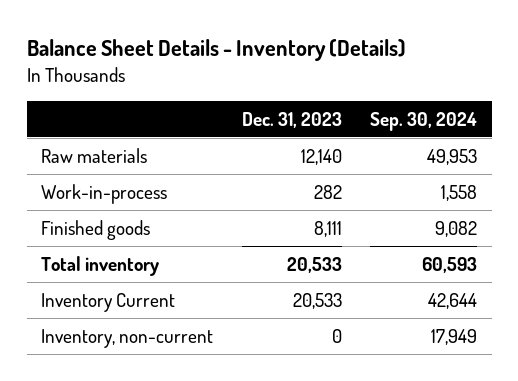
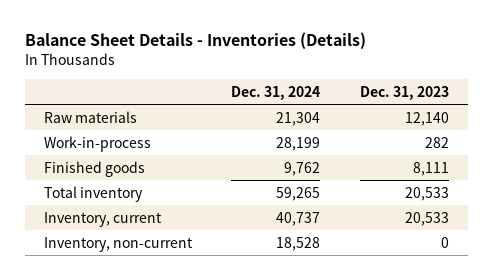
[26,39,406,62] Balance Sheet Details - Inventory (Details) -> [24,32,366,50] Balance Sheet Details - Inventories (Details)
[370,111,478,131] Sep. 30, 2024 -> none
none -> [231,85,321,100] Dec. 31, 2024
[40,292,175,312] Inventory Current -> [44,211,163,227] Inventory, current

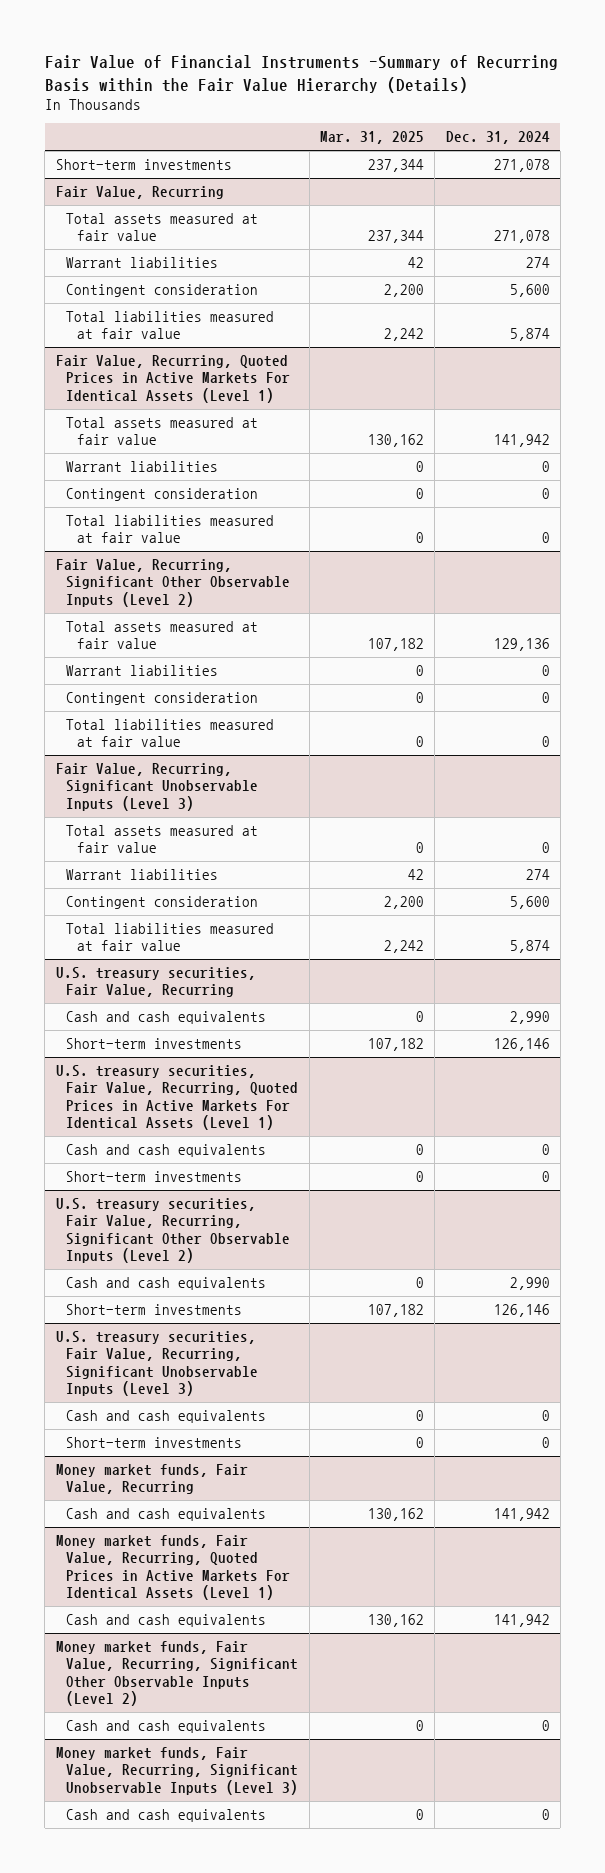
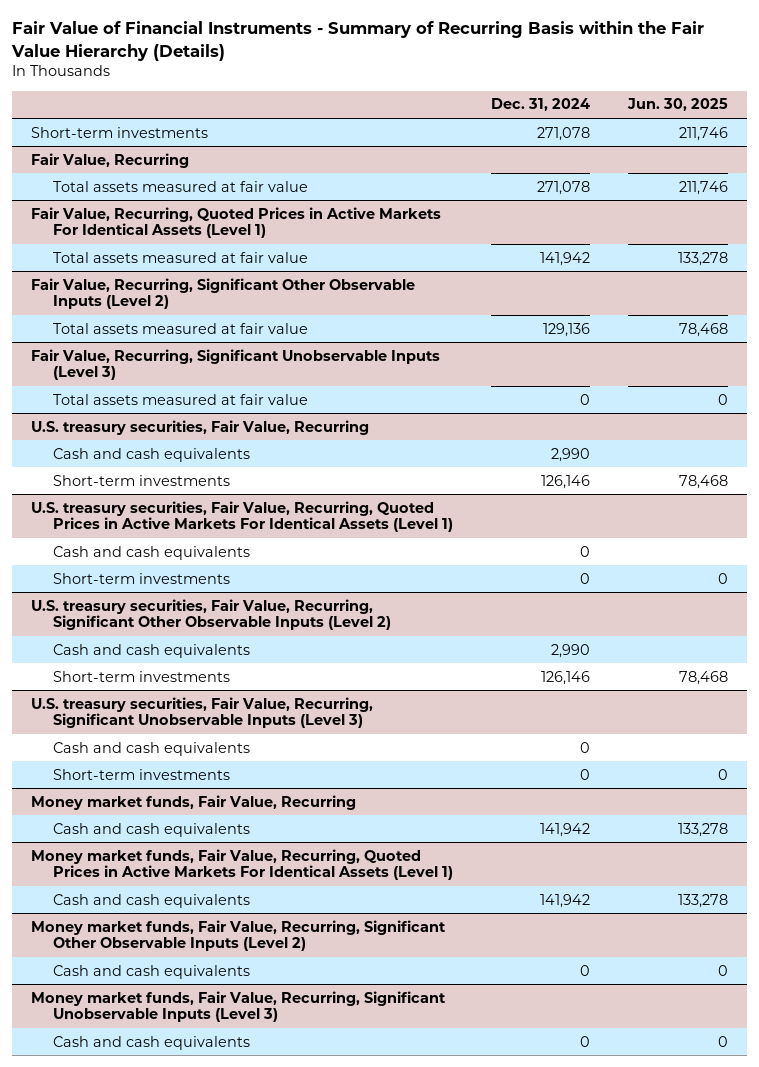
[44,55,558,93] Fair Value of Financial Instruments -Summary of Recurring Basis within the Fair Value Hierarchy (Details) -> [11,21,705,61] Fair Value of Financial Instruments - Summary of Recurring Basis within the Fair Value Hierarchy (Details)
[319,131,424,145] Mar. 31, 2025 -> none
none -> [627,98,729,112] Jun. 30, 2025
[66,256,219,268] Warrant liabilities -> none
[66,283,259,297] Contingent consideration -> none
[66,310,275,340] Total liabilities measured at fair value -> none
[66,460,219,472] Warrant liabilities -> none
[66,487,259,501] Contingent consideration -> none
[66,514,275,544] Total liabilities measured at fair value -> none
[66,664,219,676] Warrant liabilities -> none
[66,691,259,705] Contingent consideration -> none
[66,718,275,748] Total liabilities measured at fair value -> none
[66,868,219,880] Warrant liabilities -> none
[66,895,259,909] Contingent consideration -> none
[66,922,275,952] Total liabilities measured at fair value -> none

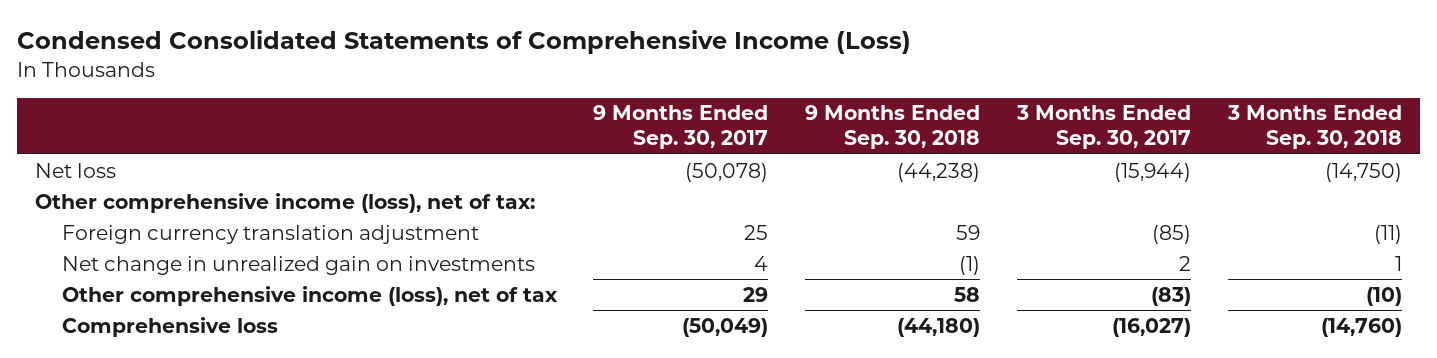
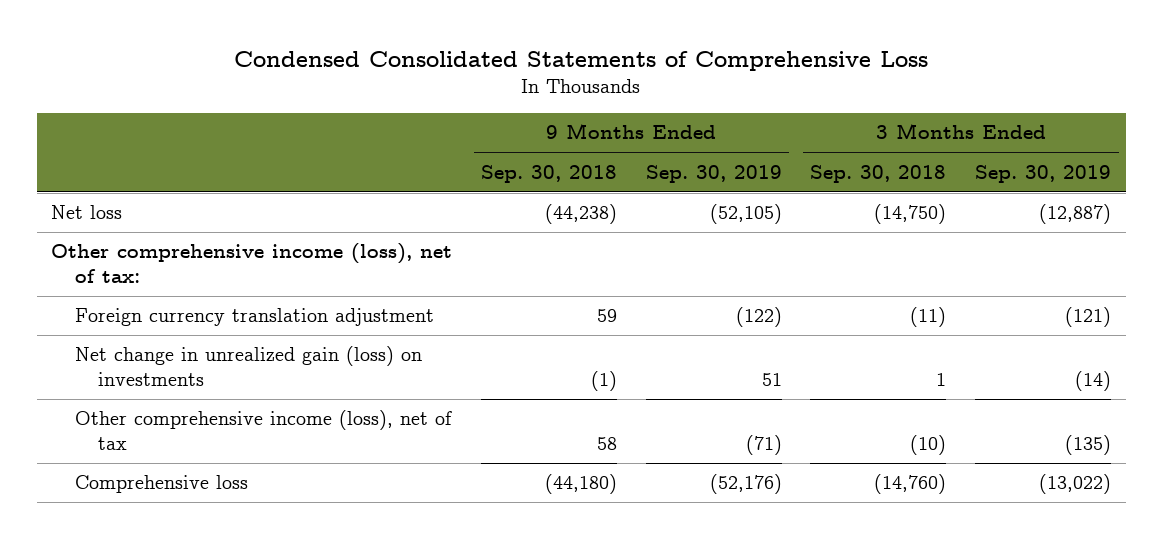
[16,29,911,54] Condensed Consolidated Statements of Comprehensive Income (Loss) -> [234,51,929,72] Condensed Consolidated Statements of Comprehensive Loss
[593,105,769,150] 9 Months Ended Sep. 30, 2017 -> none
[1016,105,1192,150] 3 Months Ended Sep. 30, 2017 -> none
none -> [645,164,782,183] Sep. 30, 2019
none -> [975,164,1112,183] Sep. 30, 2019
[61,255,535,275] Net change in unrealized gain on investments -> [74,346,422,387] Net change in unrealized gain (loss) on investments

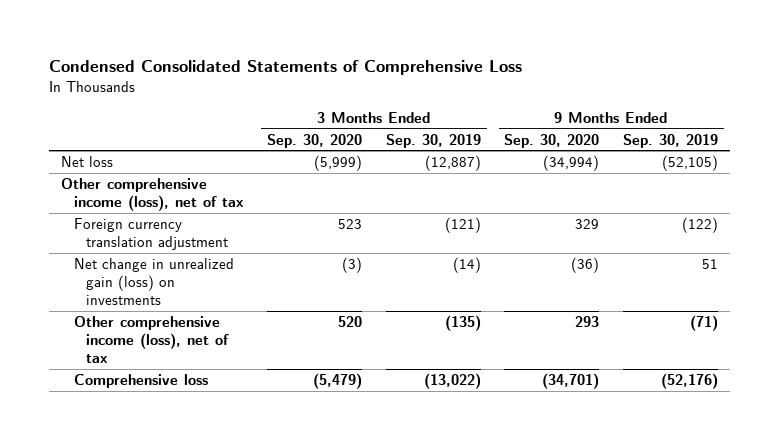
[480,164,617,183] Sep. 30, 2018 -> none
[810,164,947,183] Sep. 30, 2018 -> none
none -> [267,133,363,148] Sep. 30, 2020
none -> [504,133,600,148] Sep. 30, 2020
[51,243,453,284] Other comprehensive income (loss), net of tax: -> [61,178,244,211] Other comprehensive income (loss), net of tax

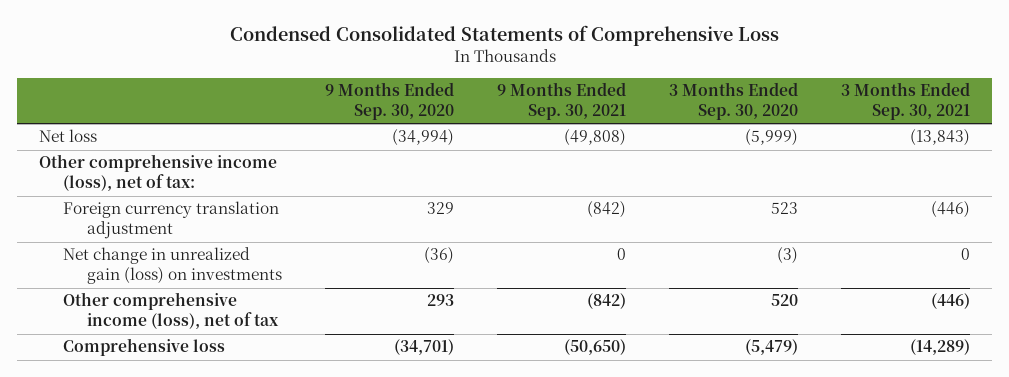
[385,133,481,148] Sep. 30, 2019 -> none
[623,133,719,148] Sep. 30, 2019 -> none
none -> [497,82,627,121] 9 Months Ended Sep. 30, 2021
none -> [841,82,971,121] 3 Months Ended Sep. 30, 2021
[61,178,244,211] Other comprehensive income (loss), net of tax -> [38,154,277,192] Other comprehensive income (loss), net of tax:

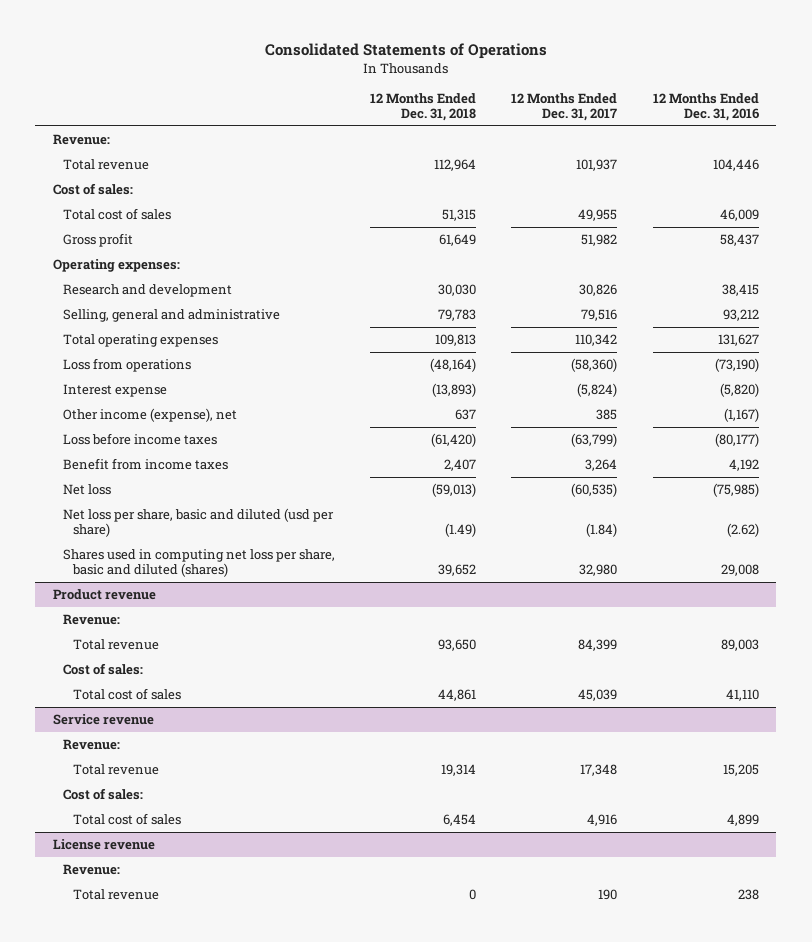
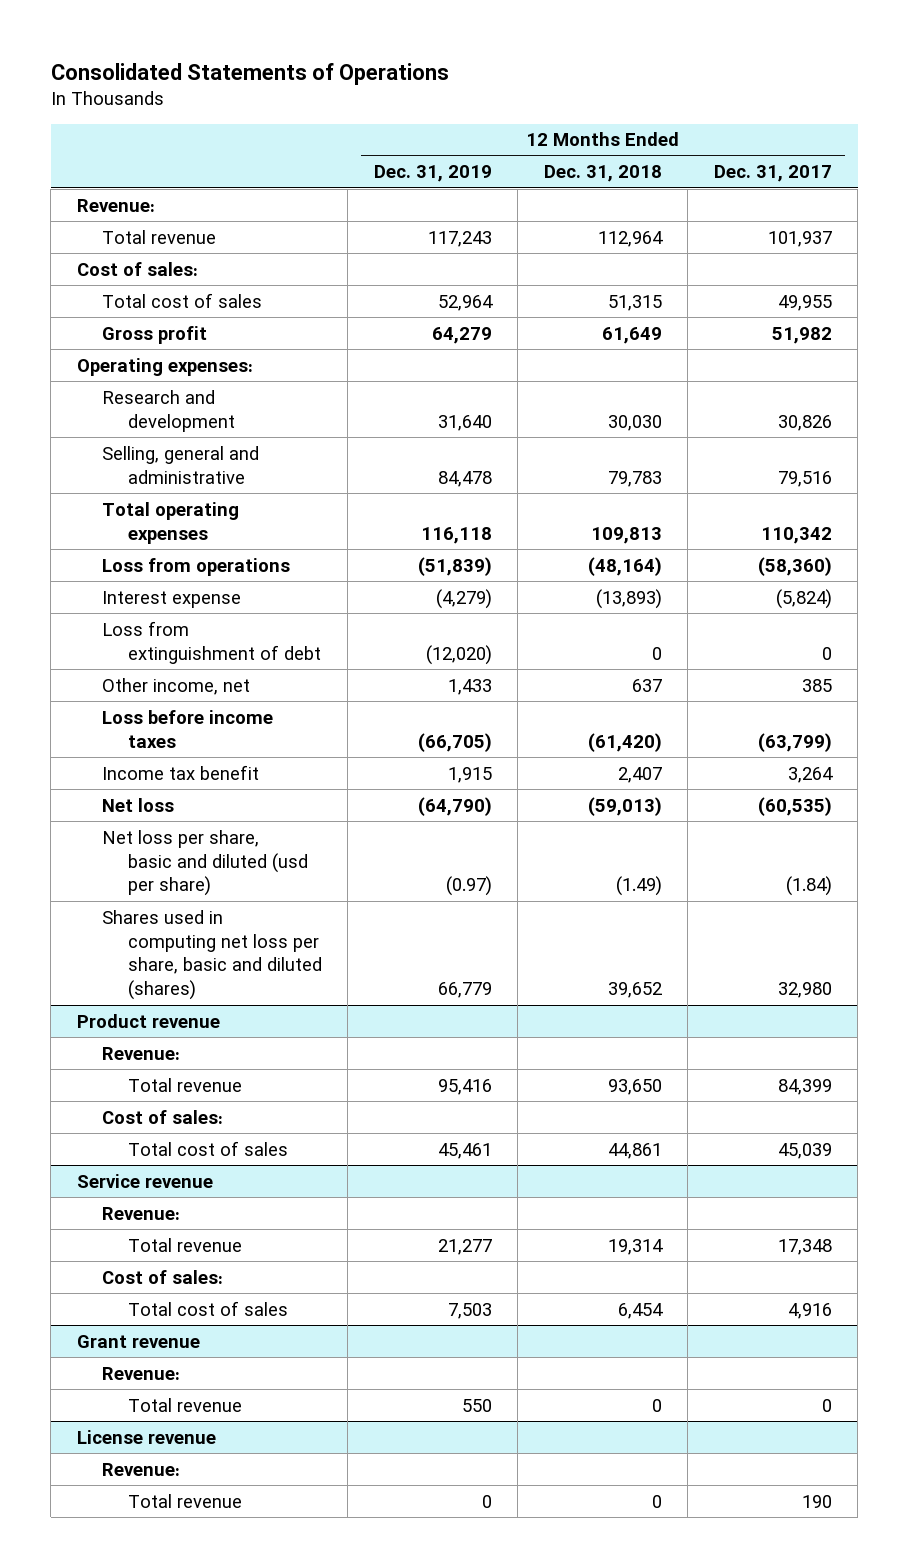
[652,92,759,121] 12 Months Ended Dec. 31, 2016 -> none
none -> [373,165,492,183] Dec. 31, 2019
none -> [102,620,321,664] Loss from extinguishment of debt
[62,408,237,423] Other income (expense), net -> [102,677,251,695] Other income, net
[62,458,228,471] Benefit from income taxes -> [102,764,260,780] Income tax benefit
none -> [76,1334,200,1348] Grant revenue
none -> [102,1366,181,1380] Revenue:
none -> [127,1397,242,1412] Total revenue

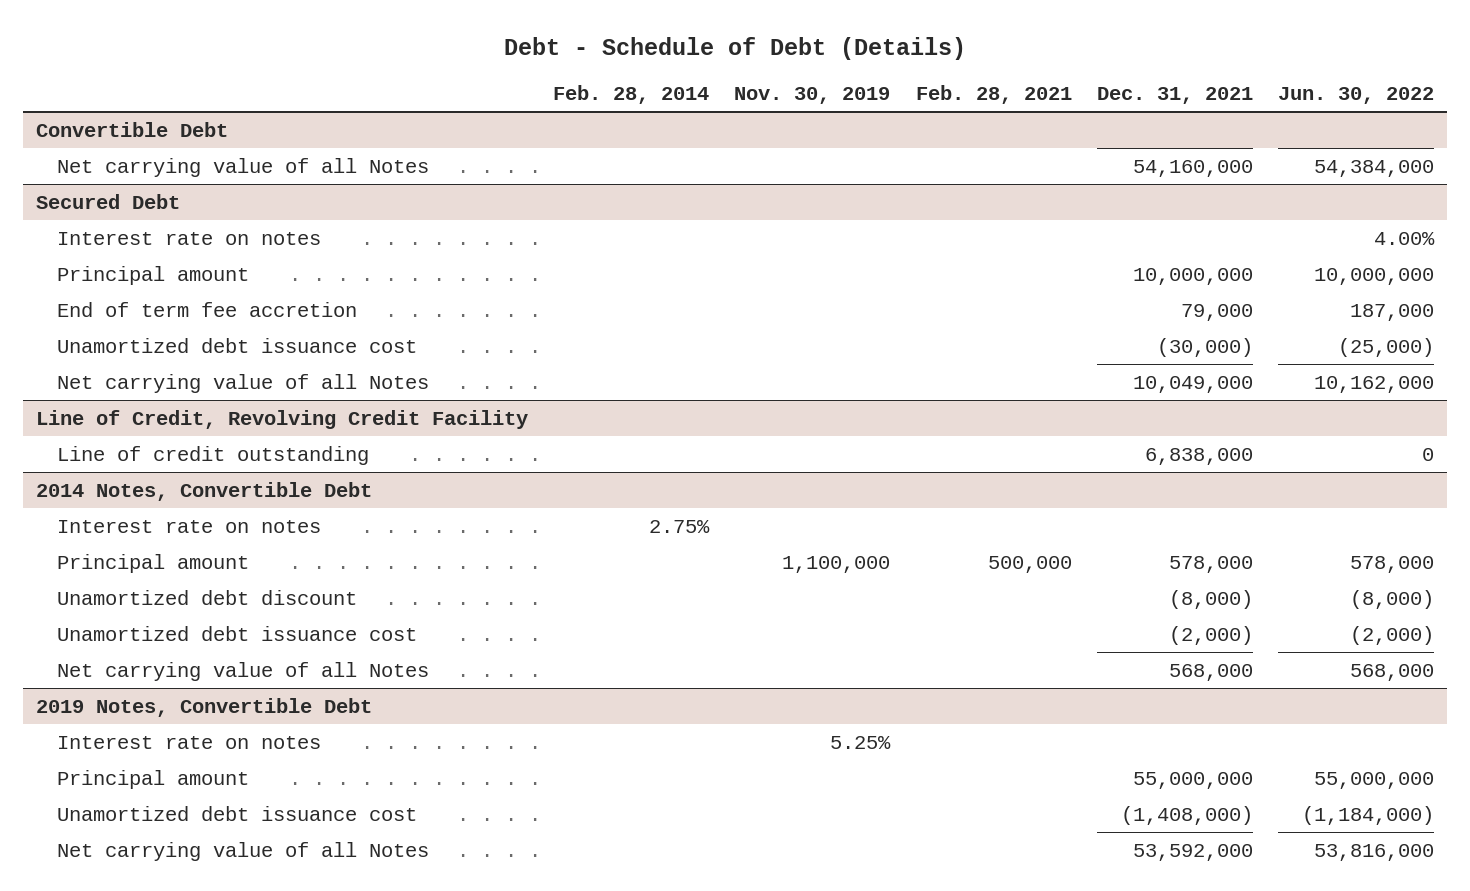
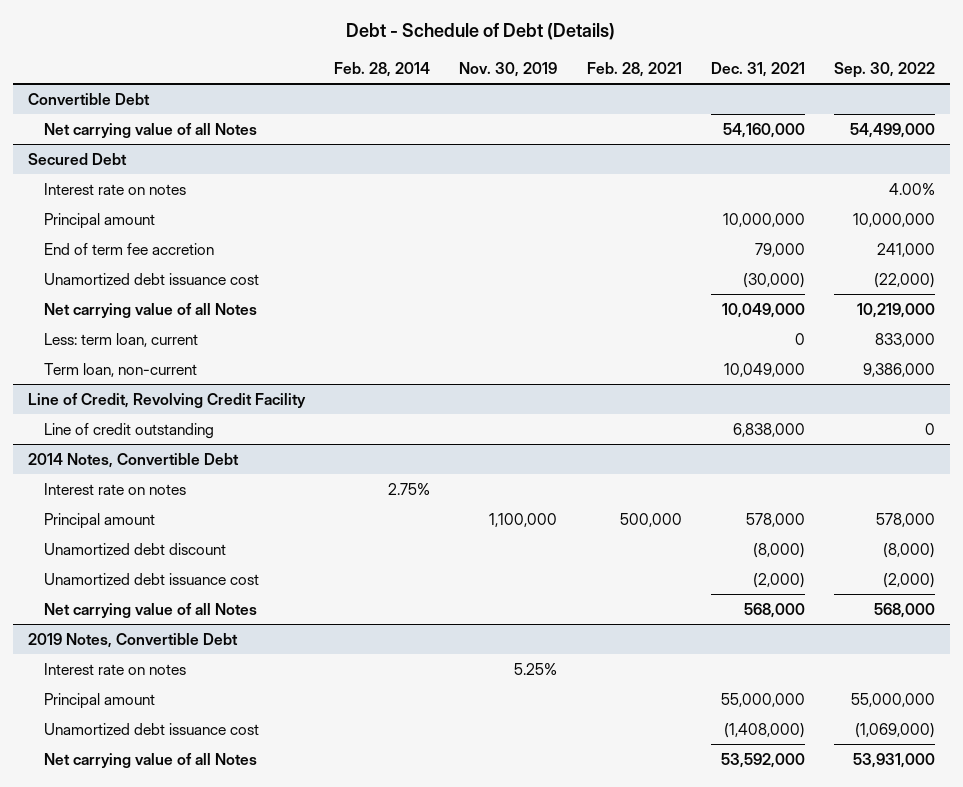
[1278,87,1435,105] Jun. 30, 2022 -> none
none -> [834,61,936,78] Sep. 30, 2022
none -> [43,332,198,347] Less: term loan, current
none -> [43,362,197,377] Term loan, non-current

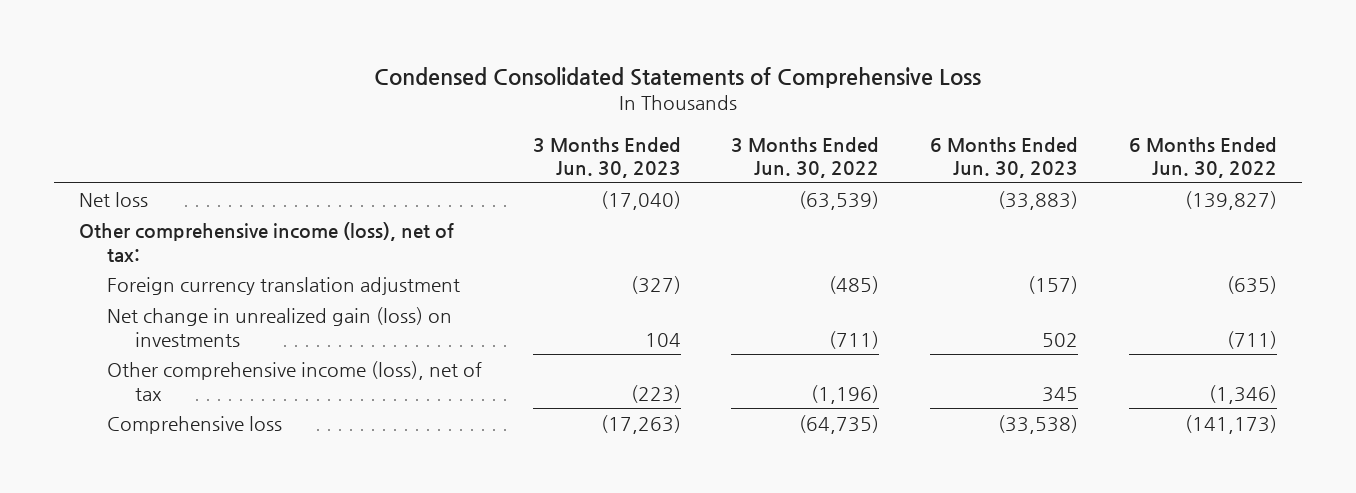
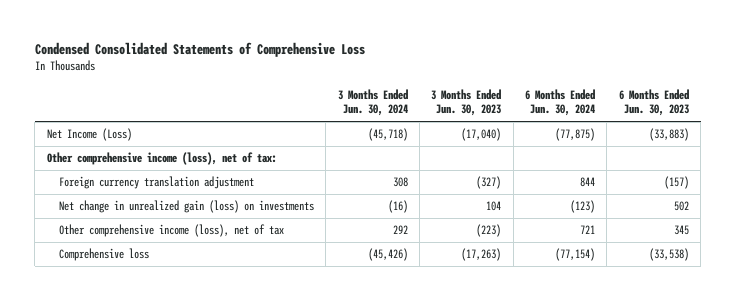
[731,136,880,179] 3 Months Ended Jun. 30, 2022 -> none
[1128,136,1277,179] 6 Months Ended Jun. 30, 2022 -> none
none -> [337,88,408,117] 3 Months Ended Jun. 30, 2024
none -> [524,88,595,117] 6 Months Ended Jun. 30, 2024
[79,191,149,207] Net loss -> [46,128,132,142] Net Income (Loss)

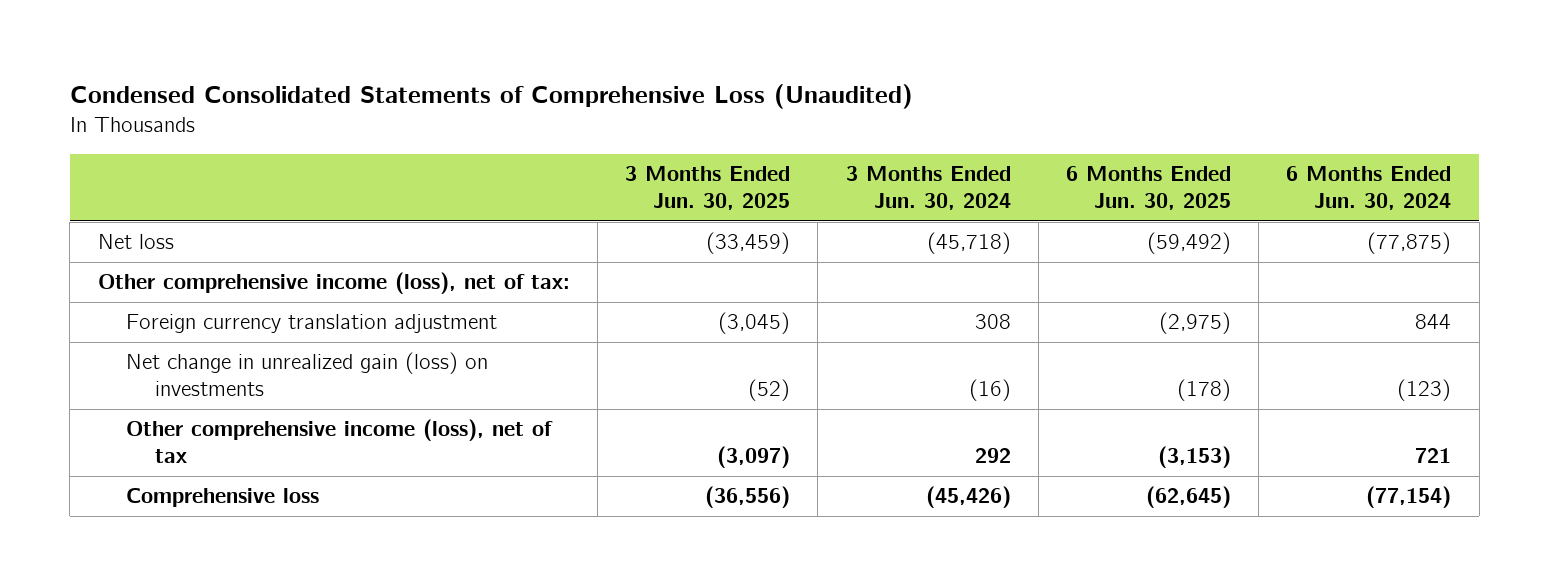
[34,41,365,57] Condensed Consolidated Statements of Comprehensive Loss -> [69,84,913,110] Condensed Consolidated Statements of Comprehensive Loss (Unaudited)
[431,88,502,117] 3 Months Ended Jun. 30, 2023 -> none
[618,88,689,117] 6 Months Ended Jun. 30, 2023 -> none
none -> [625,166,791,211] 3 Months Ended Jun. 30, 2025
none -> [1065,166,1231,211] 6 Months Ended Jun. 30, 2025
[46,128,132,142] Net Income (Loss) -> [97,234,174,250] Net loss

